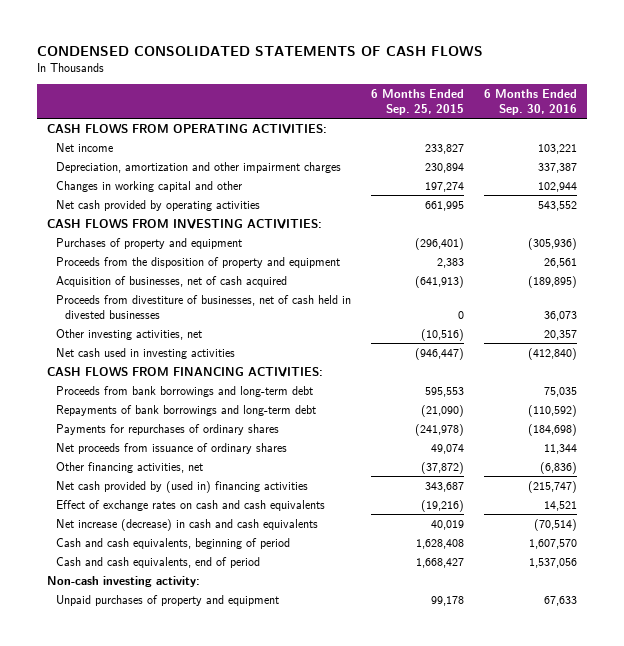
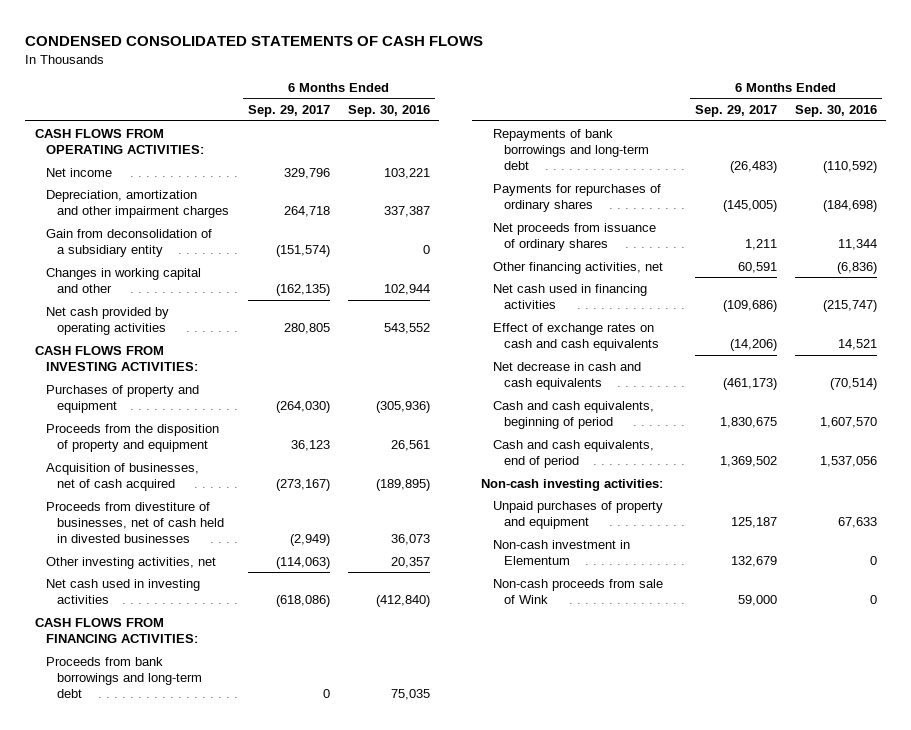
[370,89,464,115] 6 Months Ended Sep. 25, 2015 -> none
none -> [247,105,330,118] Sep. 29, 2017
none -> [45,228,212,257] Gain from deconsolidation of a subsidiary entity
[55,480,308,493] Net cash provided by (used in) financing activities -> [492,283,647,309] Net cash used in financing activities
[55,518,318,531] Net increase (decrease) in cash and cash equivalents -> [492,361,641,390] Net decrease in cash and cash equivalents
[46,575,200,587] Non-cash investing activity: -> [481,478,664,491] Non-cash investing activities:
none -> [492,539,630,565] Non-cash investment in Elementum
none -> [492,578,663,604] Non-cash proceeds from sale of Wink

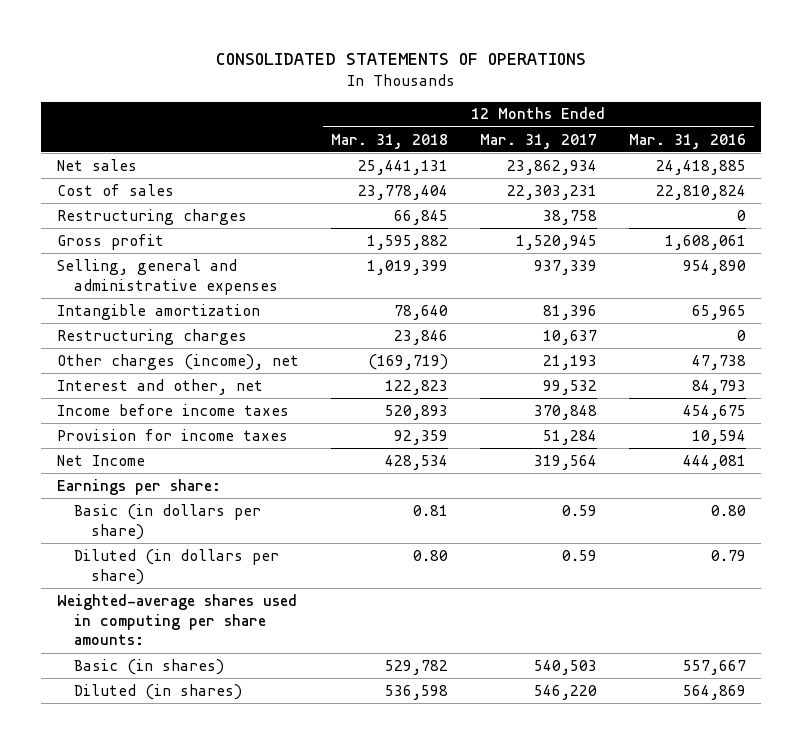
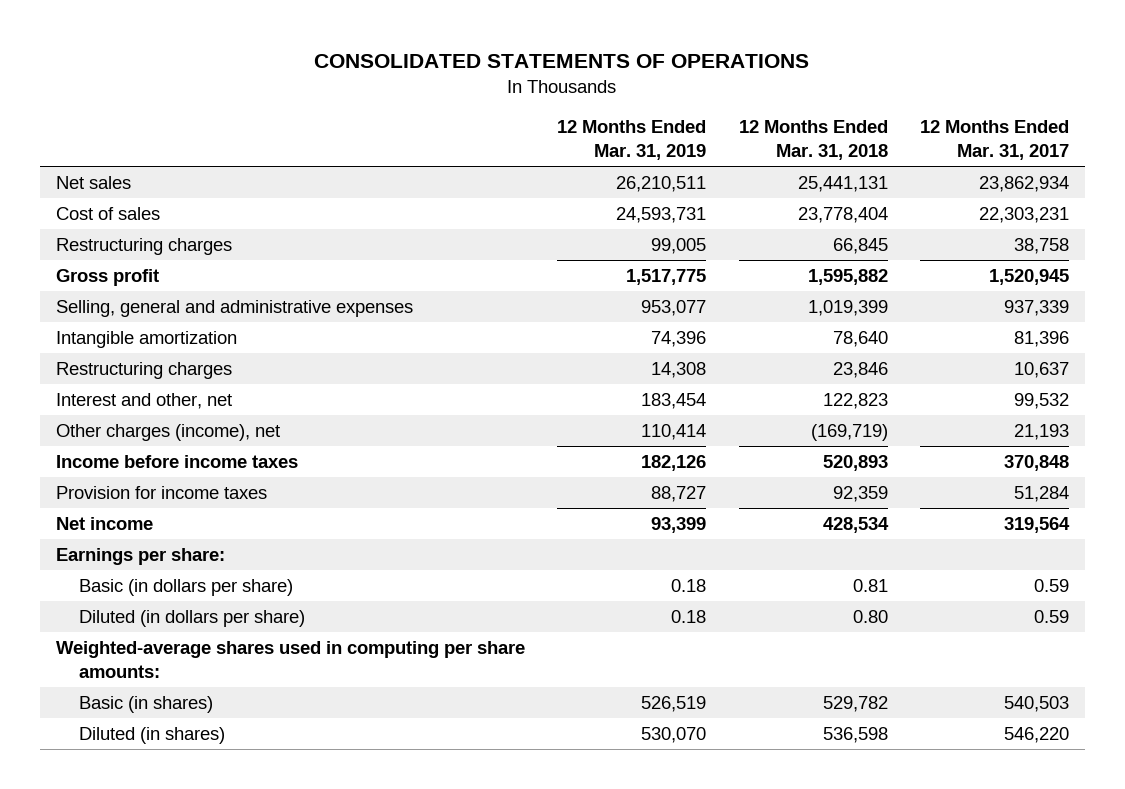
[628,133,746,149] Mar. 31, 2016 -> none
none -> [557,120,707,160] 12 Months Ended Mar. 31, 2019
[57,353,300,370] Other charges (income), net -> [55,423,280,441] Other charges (income), net
[57,454,146,466] Net Income -> [55,516,153,530] Net income

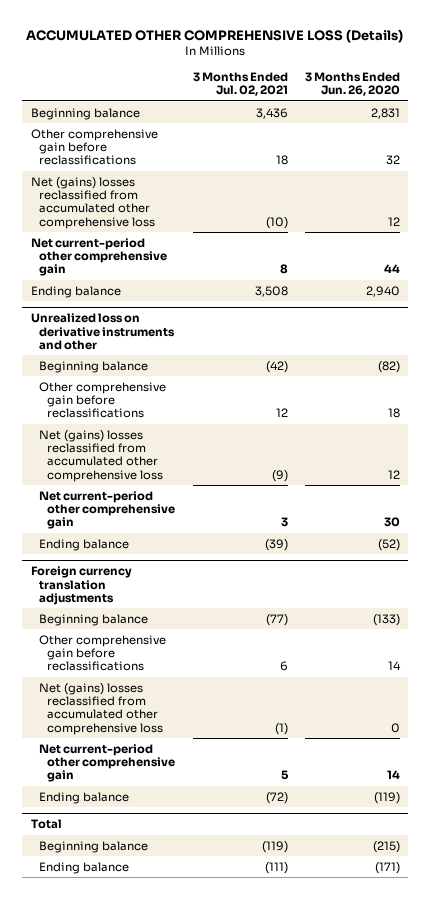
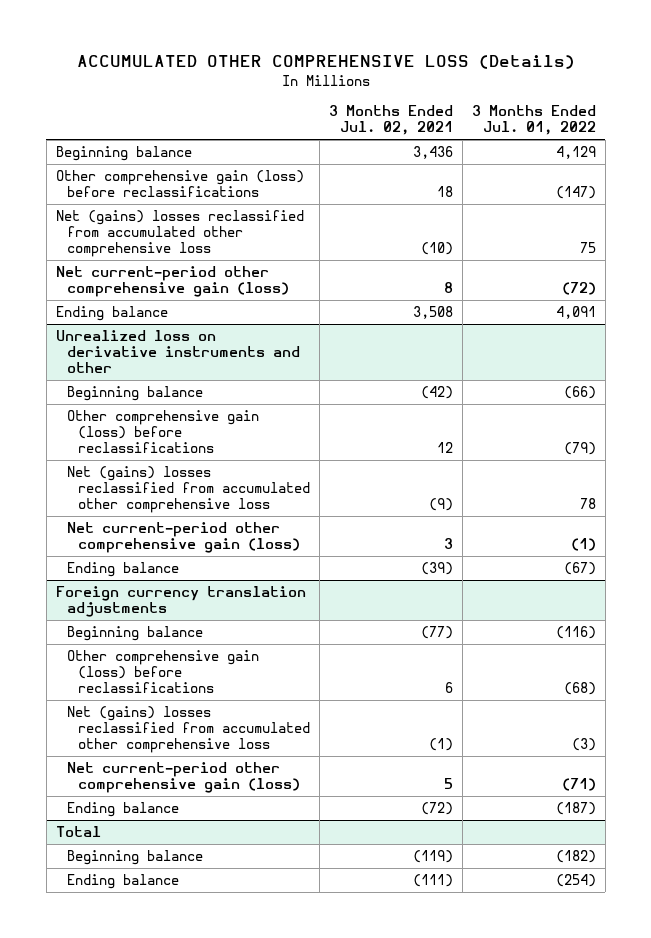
[304,72,400,97] 3 Months Ended Jun. 26, 2020 -> none
none -> [471,105,596,136] 3 Months Ended Jul. 01, 2022
[31,128,159,166] Other comprehensive gain before reclassifications -> [55,169,304,198] Other comprehensive gain (loss) before reclassifications
[31,237,168,277] Net current-period other comprehensive gain -> [55,265,289,298] Net current-period other comprehensive gain (loss)
[39,381,167,419] Other comprehensive gain before reclassifications -> [66,409,259,454] Other comprehensive gain (loss) before reclassifications
[39,490,176,530] Net current-period other comprehensive gain -> [66,521,300,554] Net current-period other comprehensive gain (loss)
[39,634,167,672] Other comprehensive gain before reclassifications -> [66,649,259,694] Other comprehensive gain (loss) before reclassifications
[39,743,176,783] Net current-period other comprehensive gain -> [66,761,300,794] Net current-period other comprehensive gain (loss)

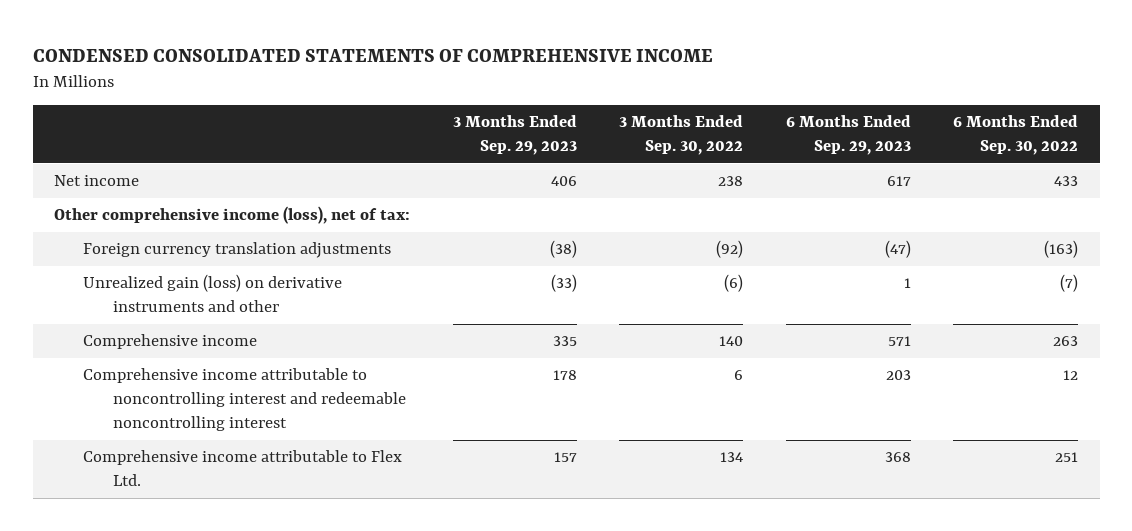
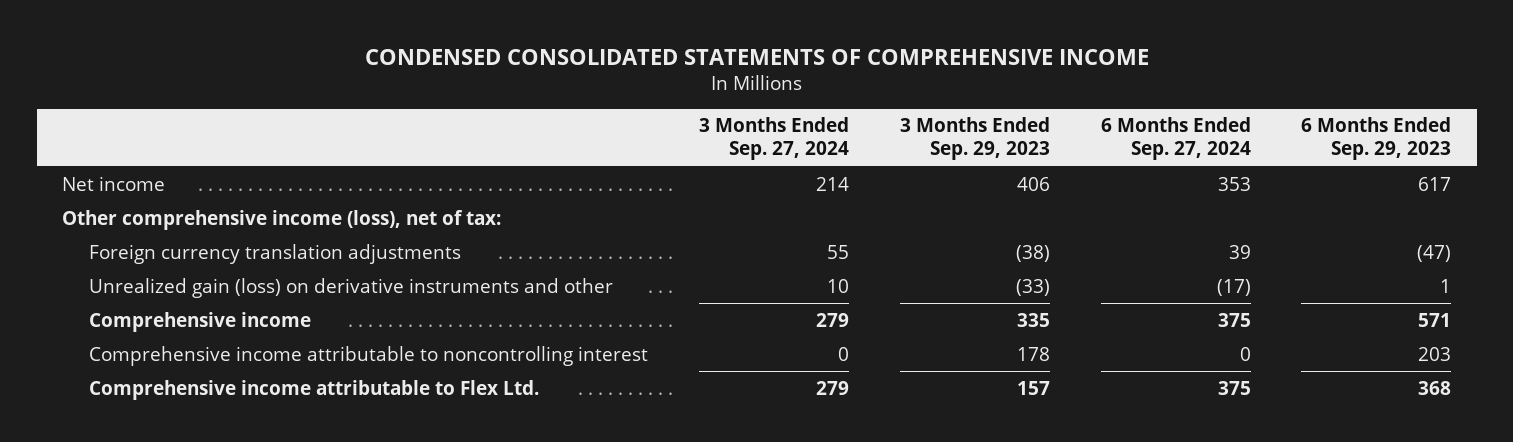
[619,115,744,156] 3 Months Ended Sep. 30, 2022 -> none
[953,115,1079,156] 6 Months Ended Sep. 30, 2022 -> none
none -> [698,117,849,161] 3 Months Ended Sep. 27, 2024
none -> [1100,117,1251,161] 6 Months Ended Sep. 27, 2024
[83,368,406,432] Comprehensive income attributable to noncontrolling interest and redeemable noncontrolling interest -> [88,345,648,366] Comprehensive income attributable to noncontrolling interest

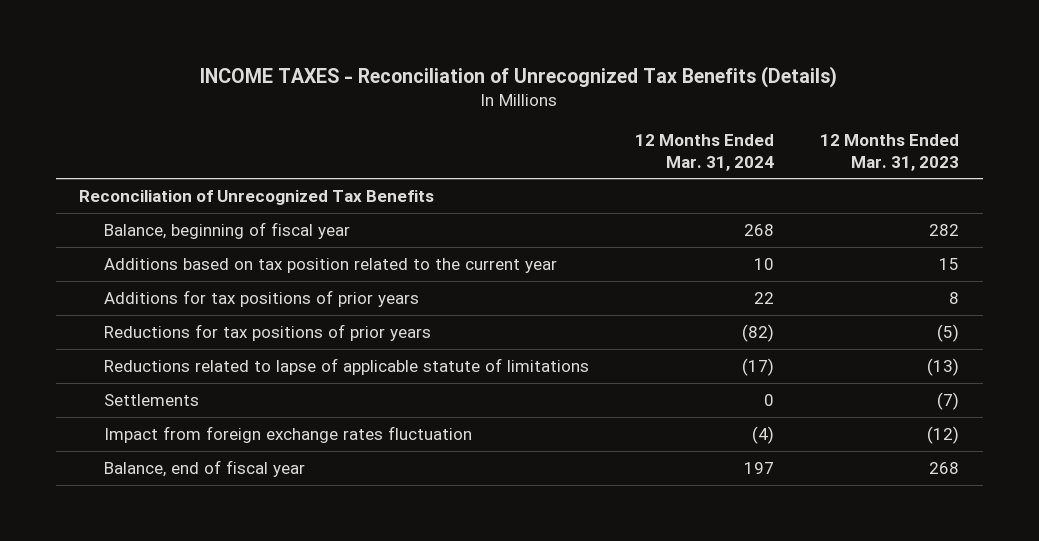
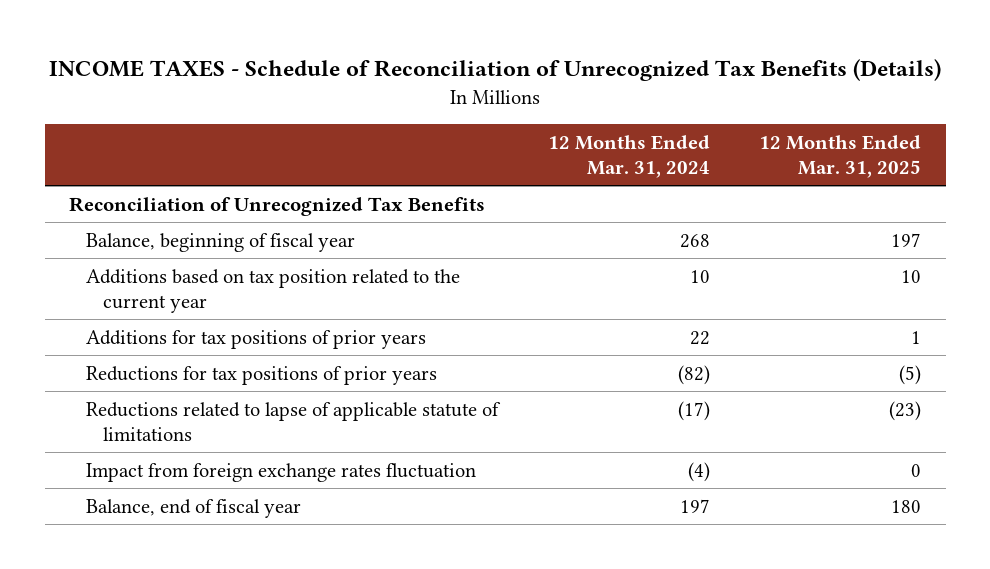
[200,65,838,88] INCOME TAXES - Reconciliation of Unrecognized Tax Benefits (Details) -> [49,59,942,82] INCOME TAXES - Schedule of Reconciliation of Unrecognized Tax Benefits (Details)
[820,133,960,171] 12 Months Ended Mar. 31, 2023 -> none
none -> [758,134,921,178] 12 Months Ended Mar. 31, 2025
[103,393,199,406] Settlements -> none

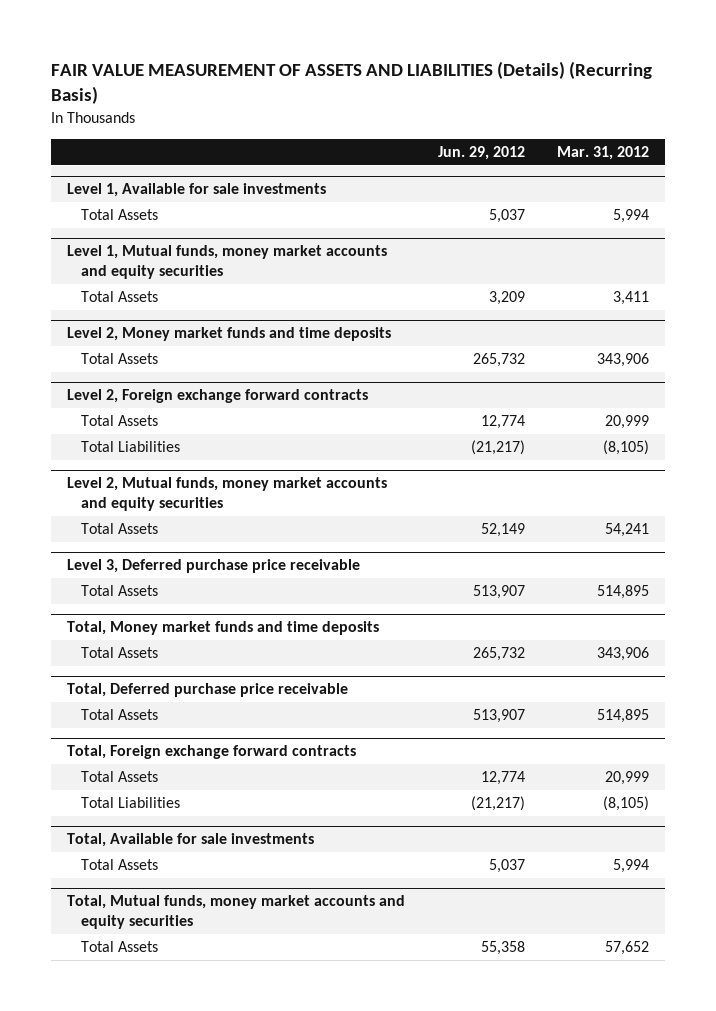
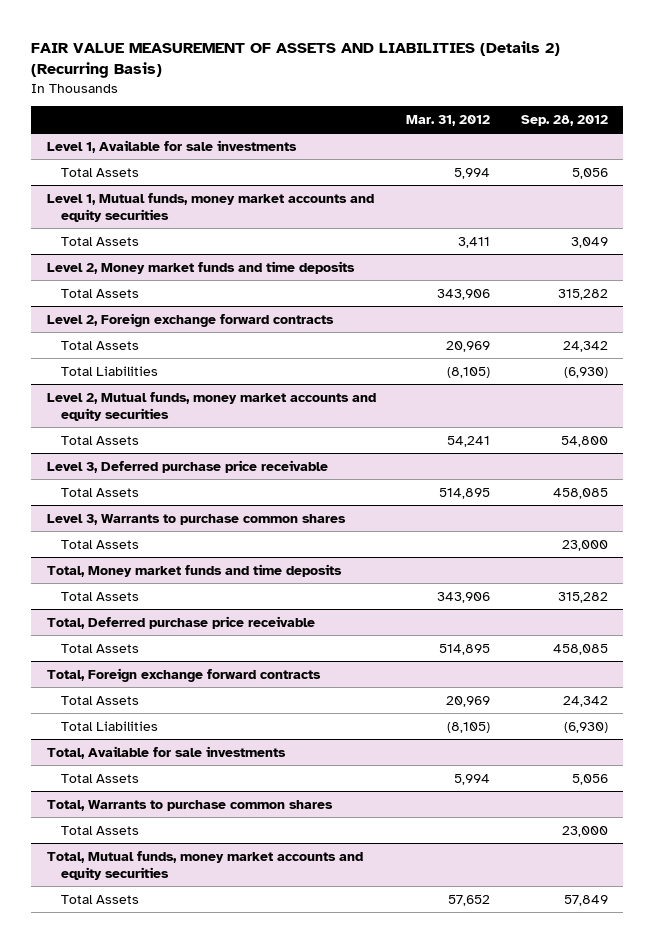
[51,61,653,105] FAIR VALUE MEASUREMENT OF ASSETS AND LIABILITIES (Details) (Recurring Basis) -> [31,40,561,79] FAIR VALUE MEASUREMENT OF ASSETS AND LIABILITIES (Details 2) (Recurring Basis)
[437,146,525,161] Jun. 29, 2012 -> none
none -> [520,115,608,127] Sep. 28, 2012
[605,415,650,430] 20,999 -> [446,340,491,352] 20,969
none -> [46,513,346,525] Level 3, Warrants to purchase common shares
none -> [60,539,139,549] Total Assets
[605,771,650,786] 20,999 -> [446,695,491,707] 20,969
none -> [46,799,333,811] Total, Warrants to purchase common shares
none -> [60,825,139,835] Total Assets

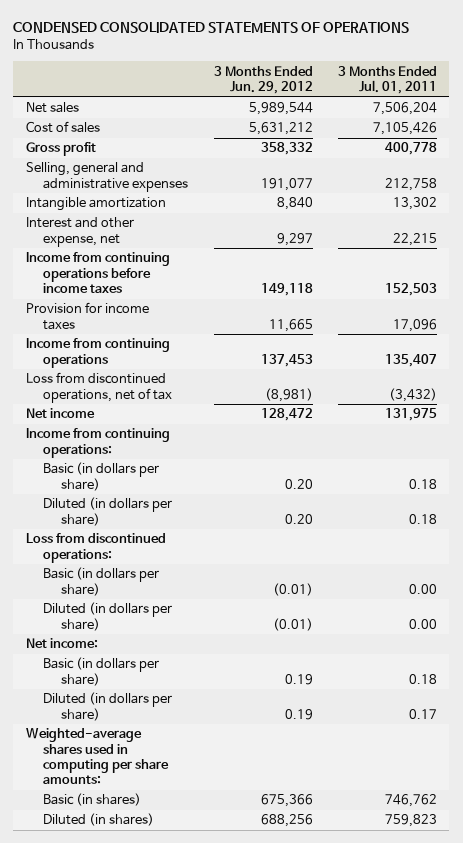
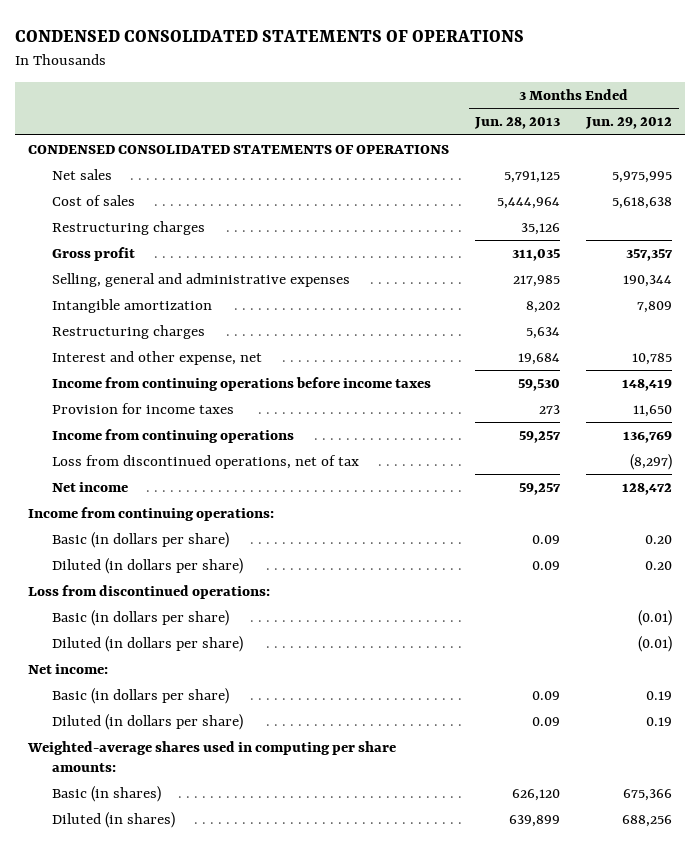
[337,65,437,95] 3 Months Ended Jul. 01, 2011 -> none
none -> [474,117,561,130] Jun. 28, 2013
none -> [28,145,450,155] CONDENSED CONSOLIDATED STATEMENTS OF OPERATIONS
[248,102,313,116] 5,989,544 -> [612,171,673,184] 5,975,995
[248,122,313,136] 5,631,212 -> [612,197,673,210] 5,618,638
none -> [51,221,205,236] Restructuring charges
[260,142,313,156] 358,332 -> [626,249,674,262] 357,357
[260,177,313,191] 191,077 -> [623,275,673,288] 190,344
[276,197,313,211] 8,840 -> [637,301,673,314] 7,809
none -> [51,325,205,340] Restructuring charges
[276,232,313,246] 9,297 -> [632,353,673,366] 10,785
[260,283,313,297] 149,118 -> [622,379,673,392] 148,419
[268,318,313,332] 11,665 -> [633,405,673,418] 11,650
[260,353,313,367] 137,453 -> [623,431,673,444] 136,769
[264,387,313,402] (8,981) -> [630,454,673,471] (8,297)

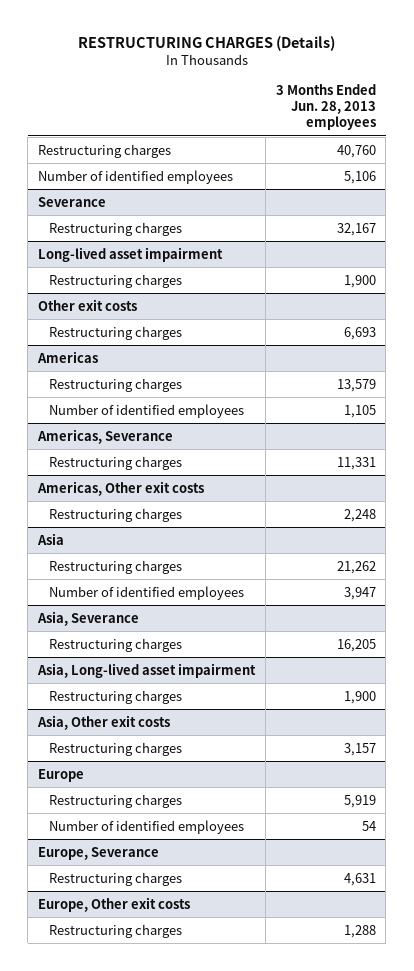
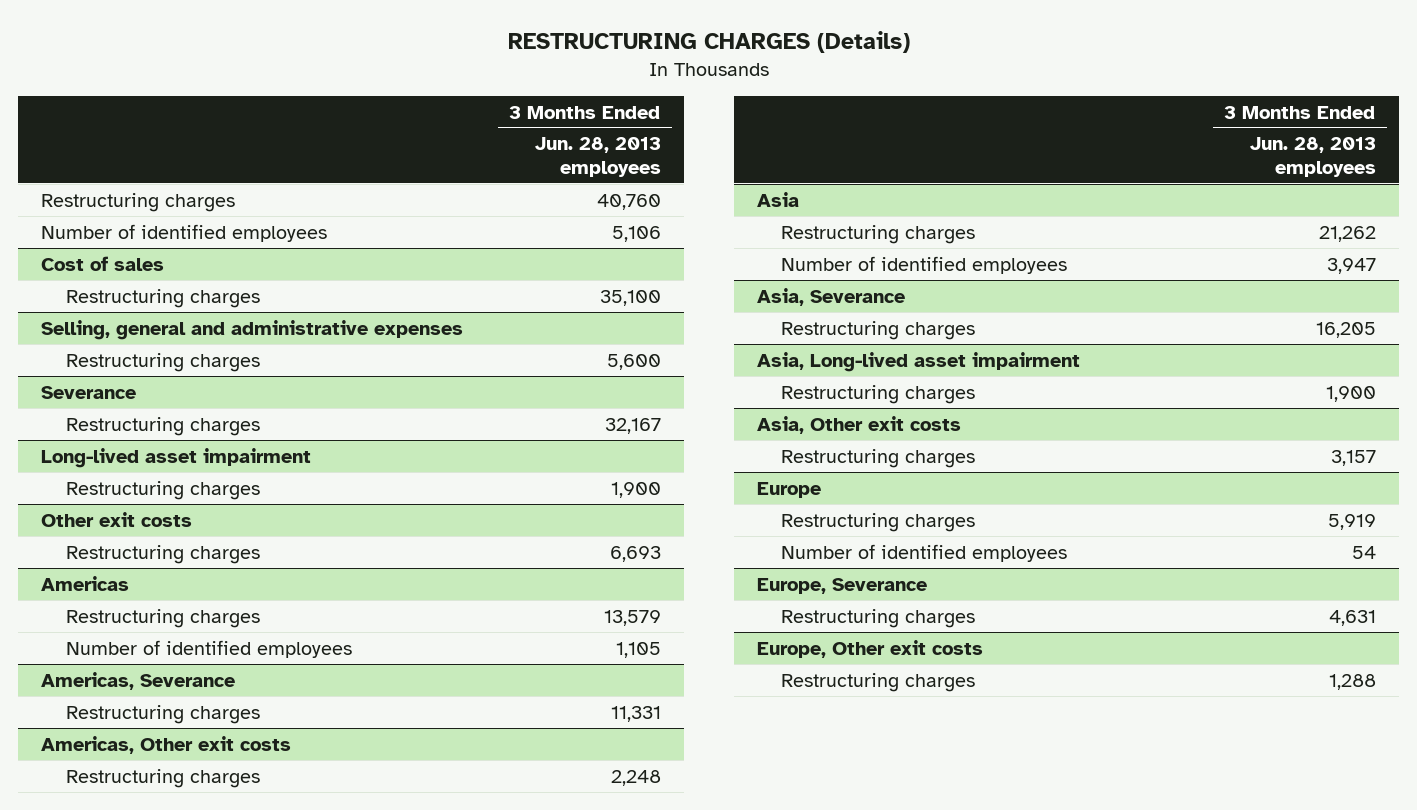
none -> [41,255,165,271] Cost of sales
none -> [65,288,260,308] Restructuring charges
none -> [41,319,464,340] Selling, general and administrative expenses
none -> [65,352,260,372] Restructuring charges

